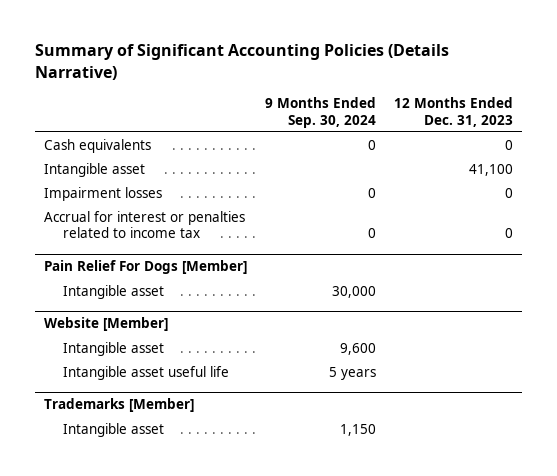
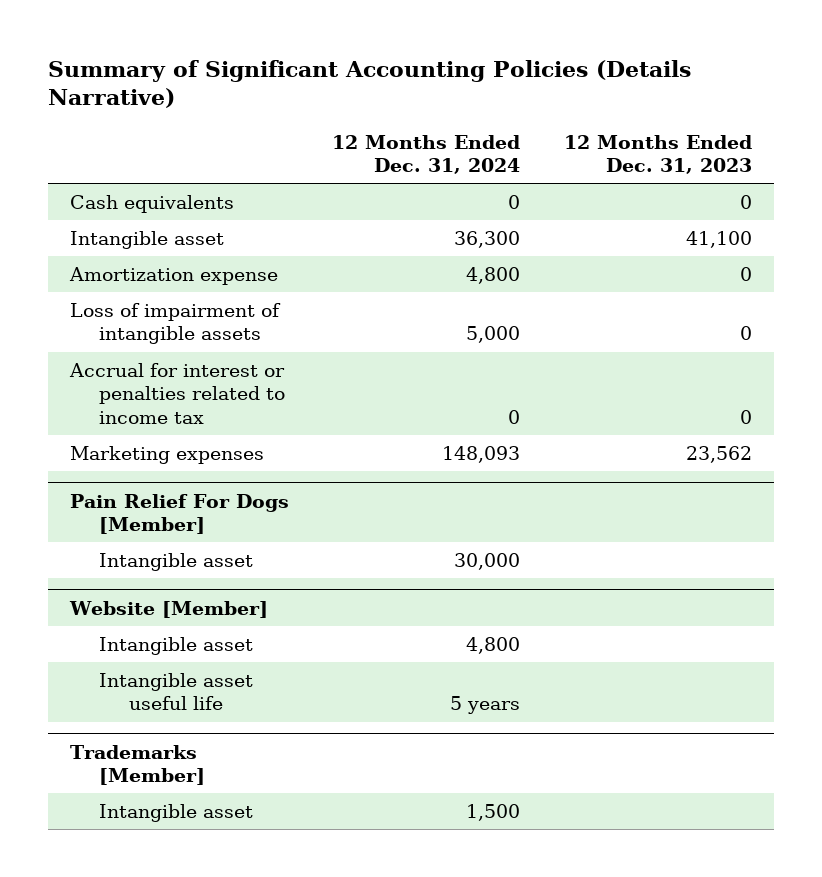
[265,97,377,128] 9 Months Ended Sep. 30, 2024 -> none
none -> [332,134,521,175] 12 Months Ended Dec. 31, 2024
none -> [68,266,278,285] Amortization expense
[43,187,162,202] Impairment losses -> [69,302,281,345] Loss of impairment of intangible assets
none -> [69,445,264,464] Marketing expenses

